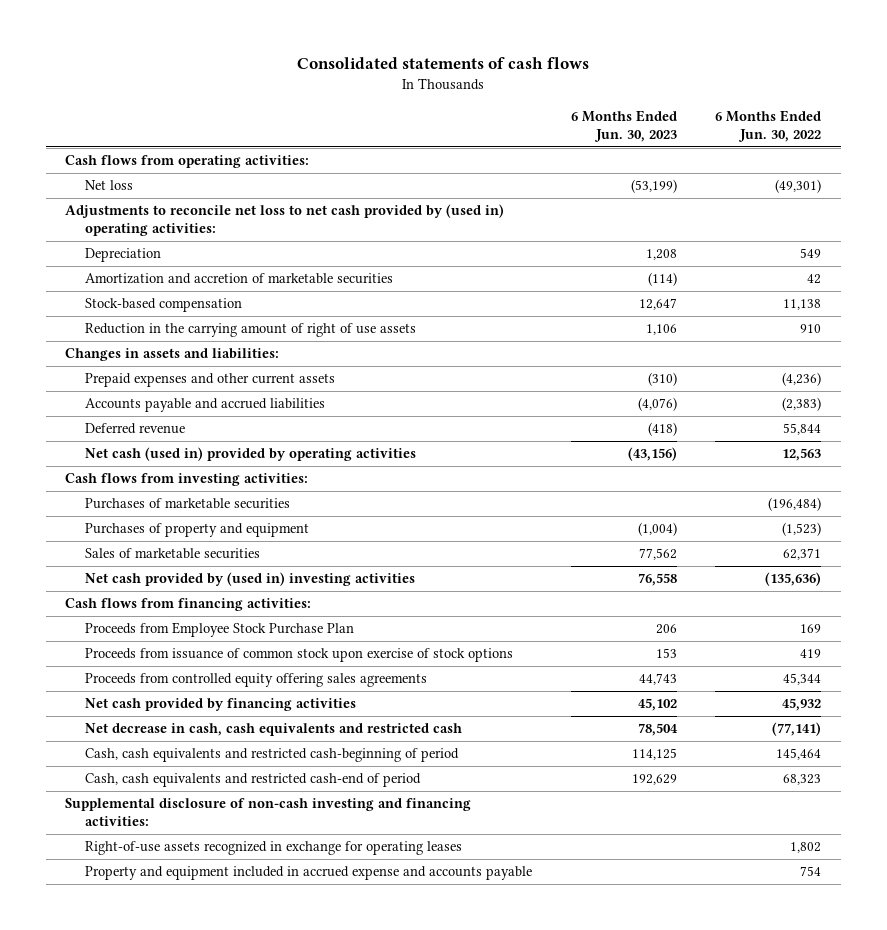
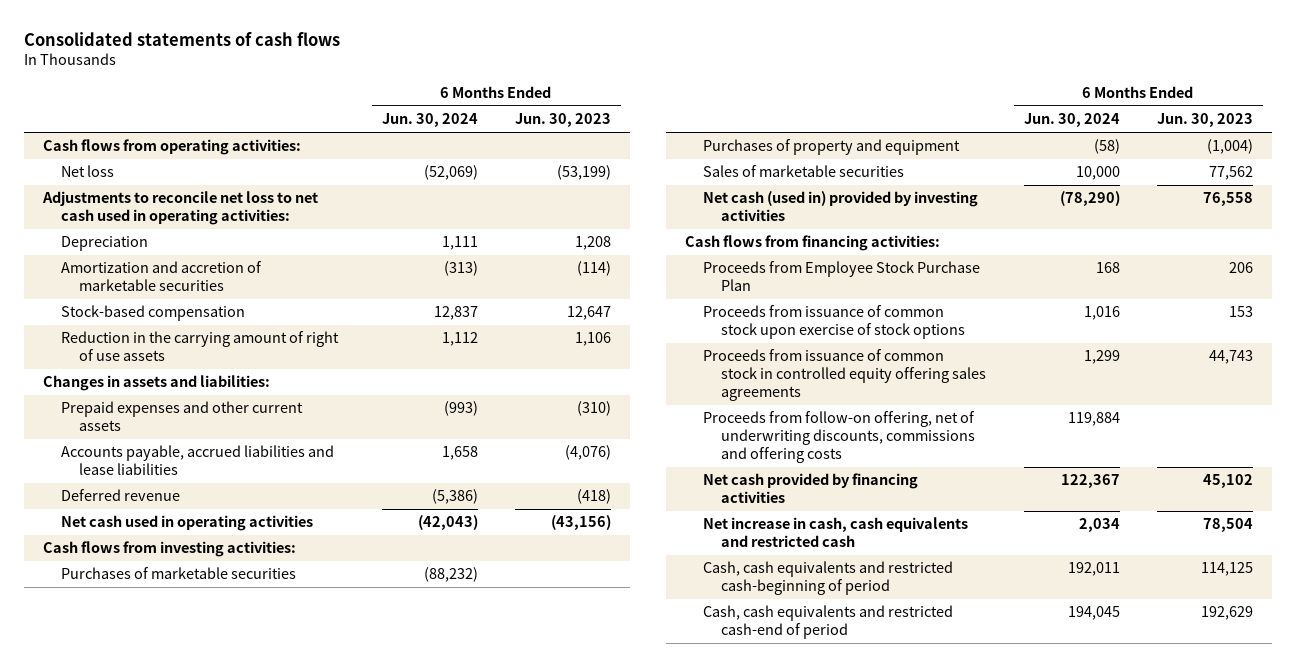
[715,109,822,142] 6 Months Ended Jun. 30, 2022 -> none
none -> [381,113,478,128] Jun. 30, 2024
[65,204,505,237] Adjustments to reconcile net loss to net cash provided by (used in) operating activities: -> [41,191,318,226] Adjustments to reconcile net loss to net cash used in operating activities:
[85,398,326,413] Accounts payable and accrued liabilities -> [60,445,334,476] Accounts payable, accrued liabilities and lease liabilities
[85,447,417,462] Net cash (used in) provided by operating activities -> [60,515,313,532] Net cash used in operating activities
[85,572,416,587] Net cash provided by (used in) investing activities -> [702,191,978,222] Net cash (used in) provided by investing activities
[85,673,428,688] Proceeds from controlled equity offering sales agreements -> [702,349,986,402] Proceeds from issuance of common stock in controlled equity offering sales agreements
none -> [702,411,975,464] Proceeds from follow-on offering, net of underwriting discounts, commissions and offering costs
[85,723,463,737] Net decrease in cash, cash equivalents and restricted cash -> [702,517,968,548] Net increase in cash, cash equivalents and restricted cash
[65,798,472,827] Supplemental disclosure of non-cash investing and financing activities: -> none
[85,841,463,856] Right-of-use assets recognized in exchange for operating leases -> none
[85,866,533,881] Property and equipment included in accrued expense and accounts payable -> none

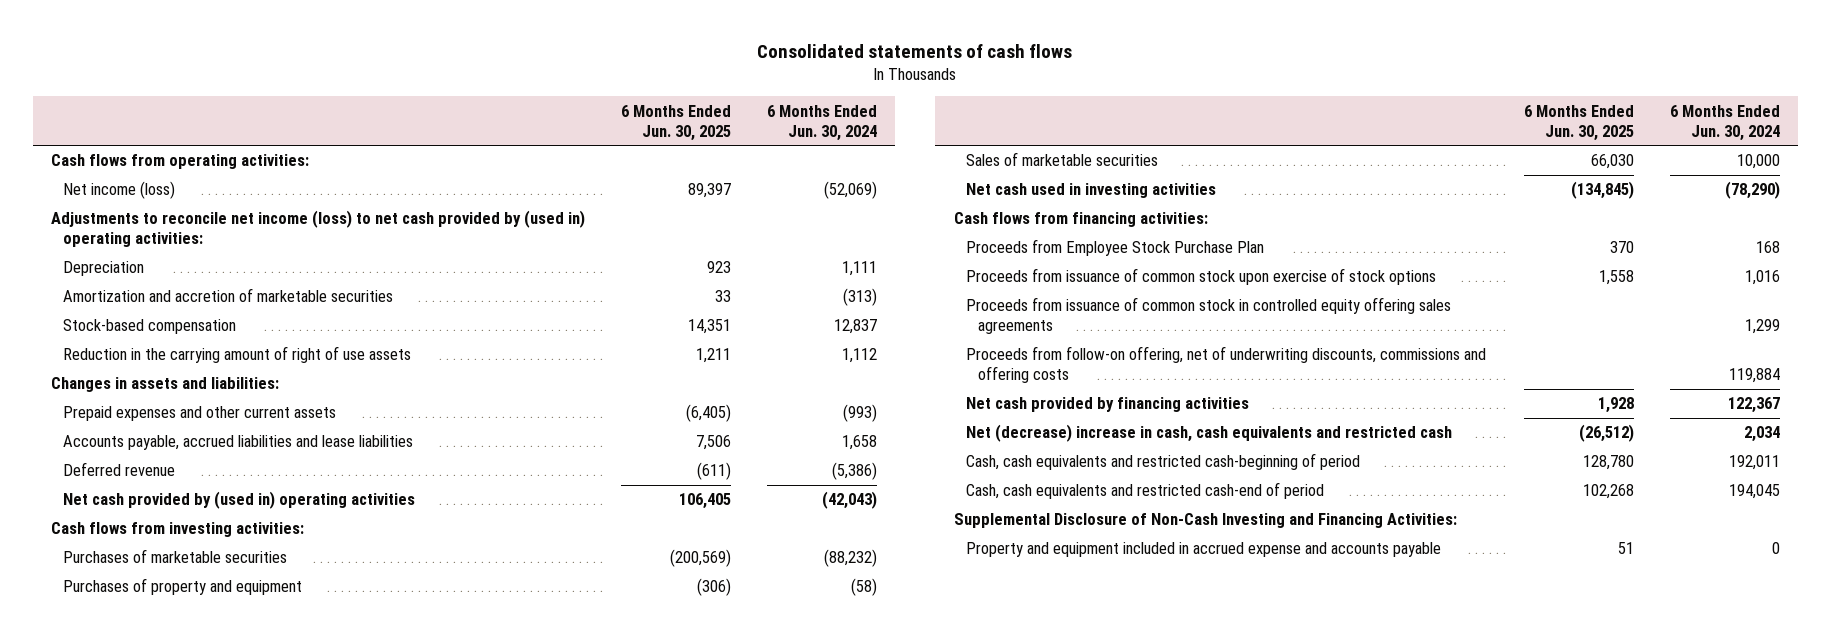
[515,113,612,128] Jun. 30, 2023 -> none
none -> [620,104,731,141] 6 Months Ended Jun. 30, 2025
[60,165,114,178] Net loss -> [62,181,175,200] Net income (loss)
[41,191,318,226] Adjustments to reconcile net loss to net cash used in operating activities: -> [50,210,585,248] Adjustments to reconcile net income (loss) to net cash provided by (used in) operating activities:
[60,515,313,532] Net cash used in operating activities -> [62,491,415,510] Net cash provided by (used in) operating activities
[702,191,978,222] Net cash (used in) provided by investing activities -> [965,183,1216,199] Net cash used in investing activities
[702,517,968,548] Net increase in cash, cash equivalents and restricted cash -> [965,424,1452,443] Net (decrease) increase in cash, cash equivalents and restricted cash
none -> [953,513,1457,529] Supplemental Disclosure of Non-Cash Investing and Financing Activities:
none -> [965,542,1441,558] Property and equipment included in accrued expense and accounts payable

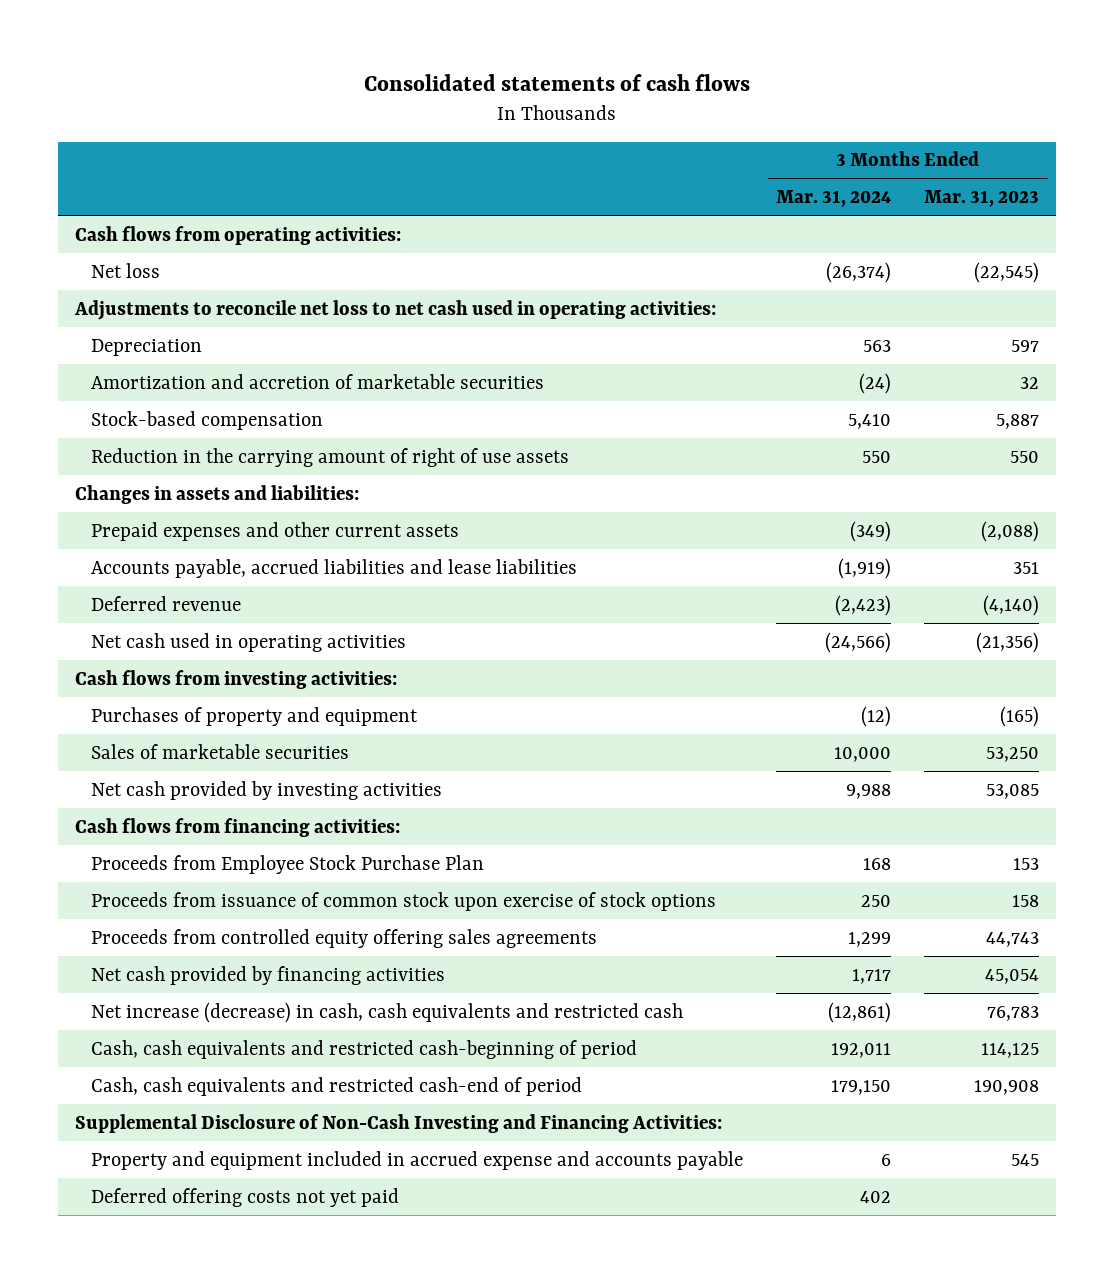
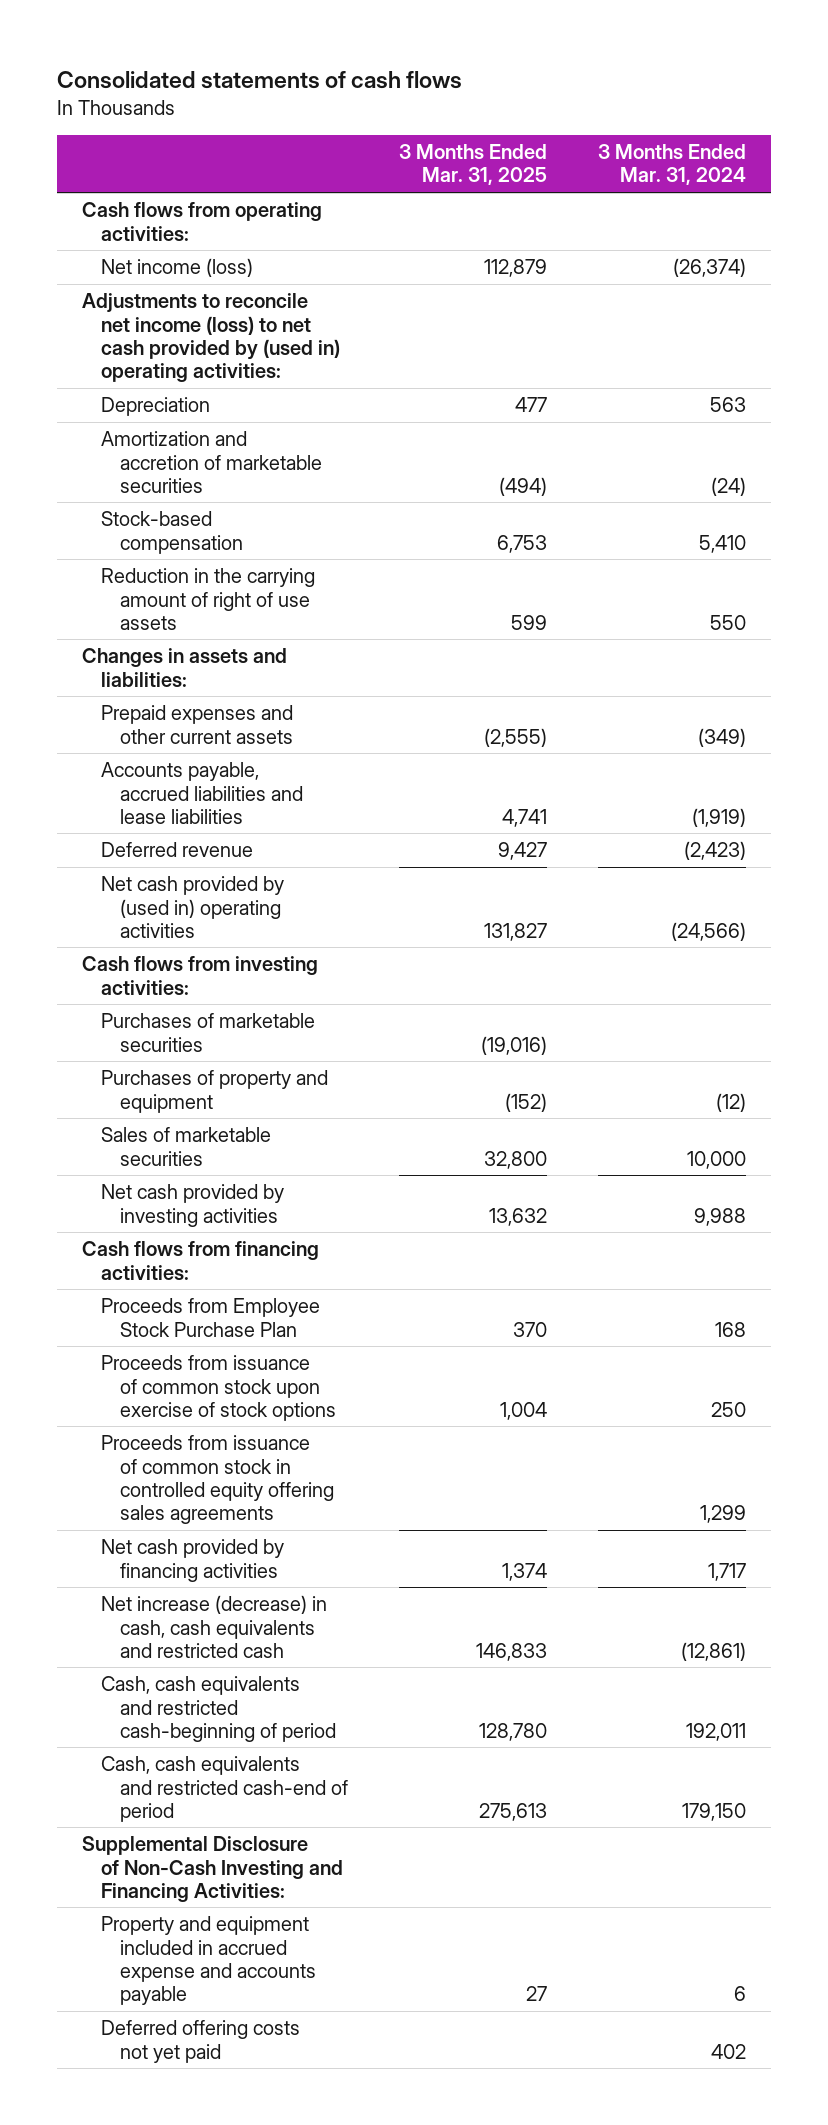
[924,190,1040,208] Mar. 31, 2023 -> none
none -> [399,144,548,186] 3 Months Ended Mar. 31, 2025
[91,262,161,278] Net loss -> [101,258,254,278] Net income (loss)
[73,299,716,320] Adjustments to reconcile net loss to net cash used in operating activities: -> [82,293,341,382] Adjustments to reconcile net income (loss) to net cash provided by (used in) operating activities:
[91,632,407,652] Net cash used in operating activities -> [101,876,285,938] Net cash provided by (used in) operating activities
none -> [101,1013,316,1052] Purchases of marketable securities
[91,928,598,948] Proceeds from controlled equity offering sales agreements -> [101,1435,335,1524] Proceeds from issuance of common stock in controlled equity offering sales agreements

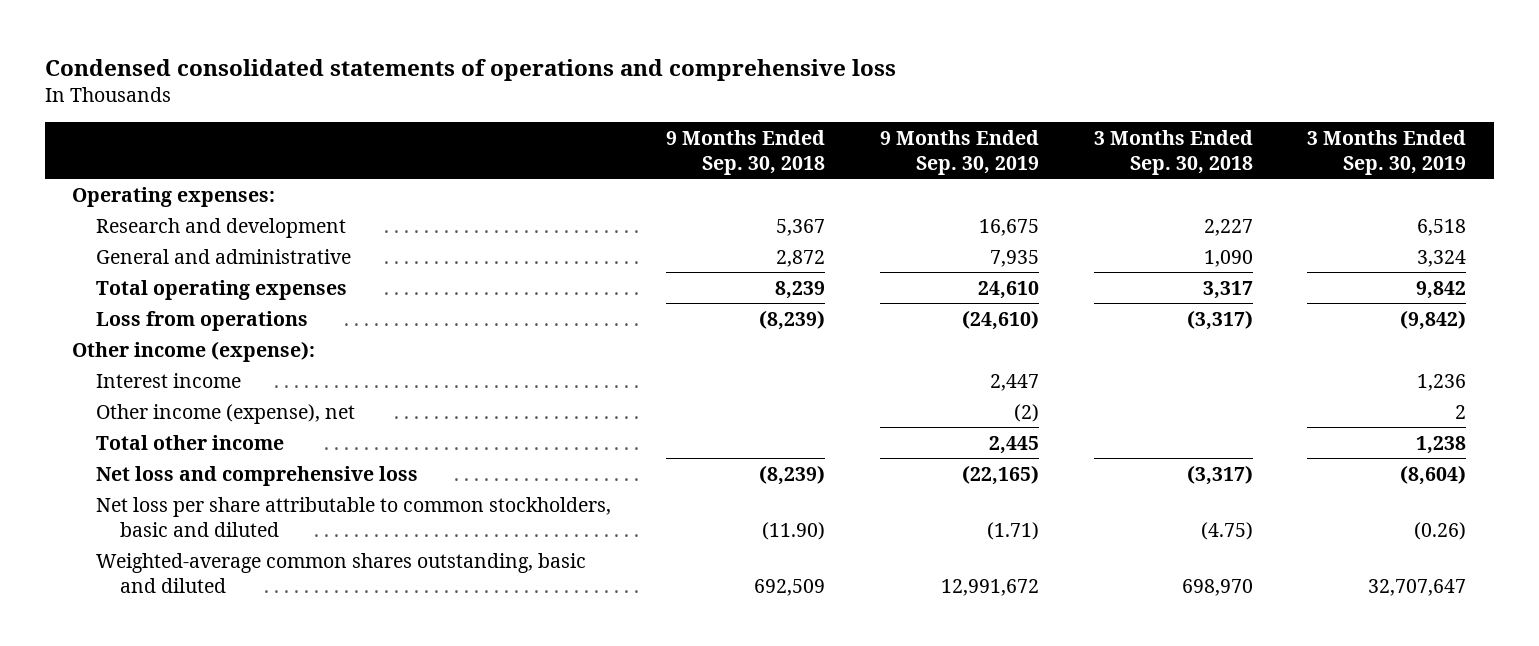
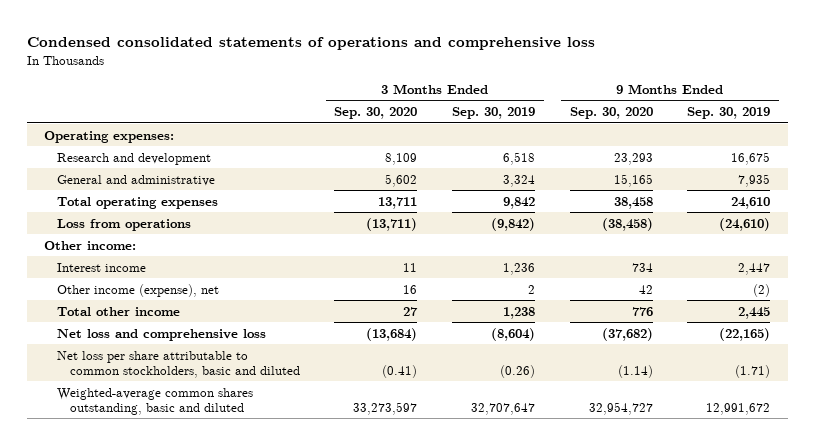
[665,129,825,175] 9 Months Ended Sep. 30, 2018 -> none
[1093,129,1253,175] 3 Months Ended Sep. 30, 2018 -> none
none -> [334,107,418,120] Sep. 30, 2020
none -> [569,107,653,120] Sep. 30, 2020
[72,340,316,362] Other income (expense): -> [44,240,137,250] Other income:

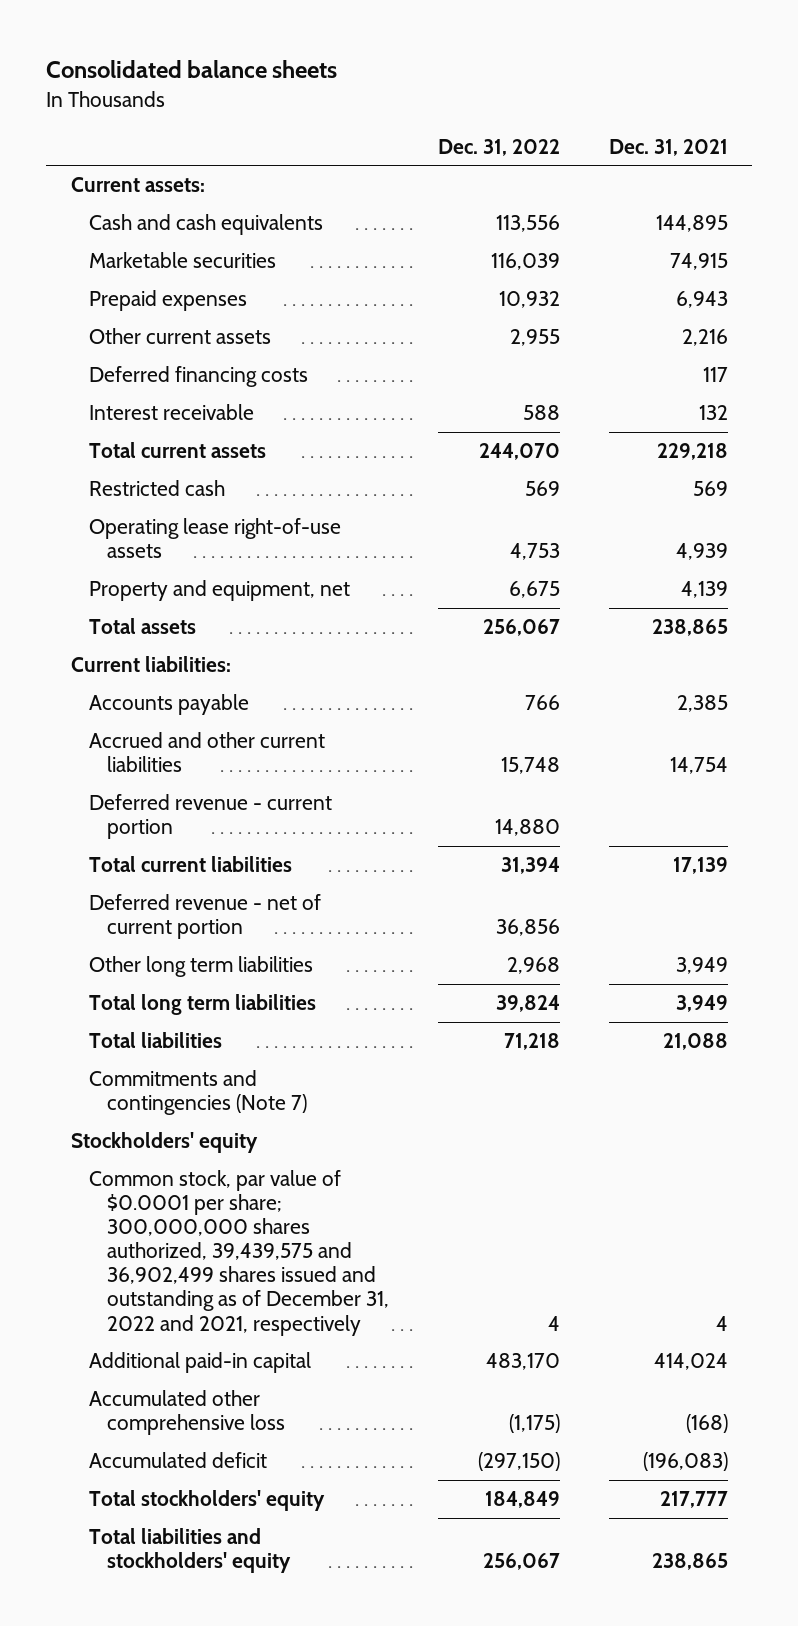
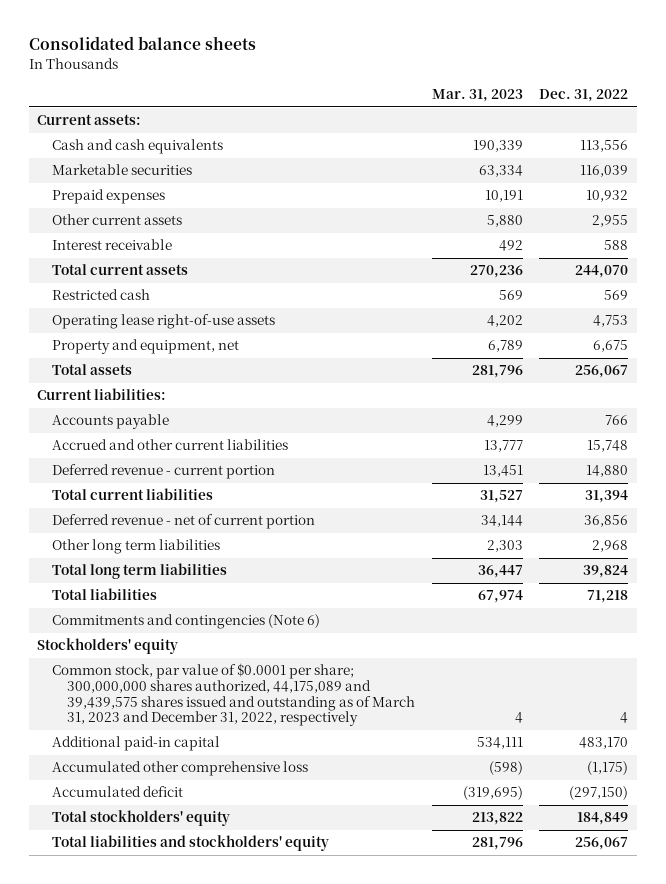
[608,138,728,156] Dec. 31, 2021 -> none
none -> [431,89,523,103] Mar. 31, 2023
[88,366,308,388] Deferred financing costs -> none
[88,1070,307,1116] Commitments and contingencies (Note 7) -> [52,614,321,630] Commitments and contingencies (Note 6)
[88,1170,389,1336] Common stock, par value of $0.0001 per share; 300,000,000 shares authorized, 39,439,575 and 36,902,499 shares issued and outstanding as of December 31, 2022 and 2021, respectively -> [52,663,415,727] Common stock, par value of $0.0001 per share; 300,000,000 shares authorized, 44,175,089 and 39,439,575 shares issued and outstanding as of March 31, 2023 and December 31, 2022, respectively

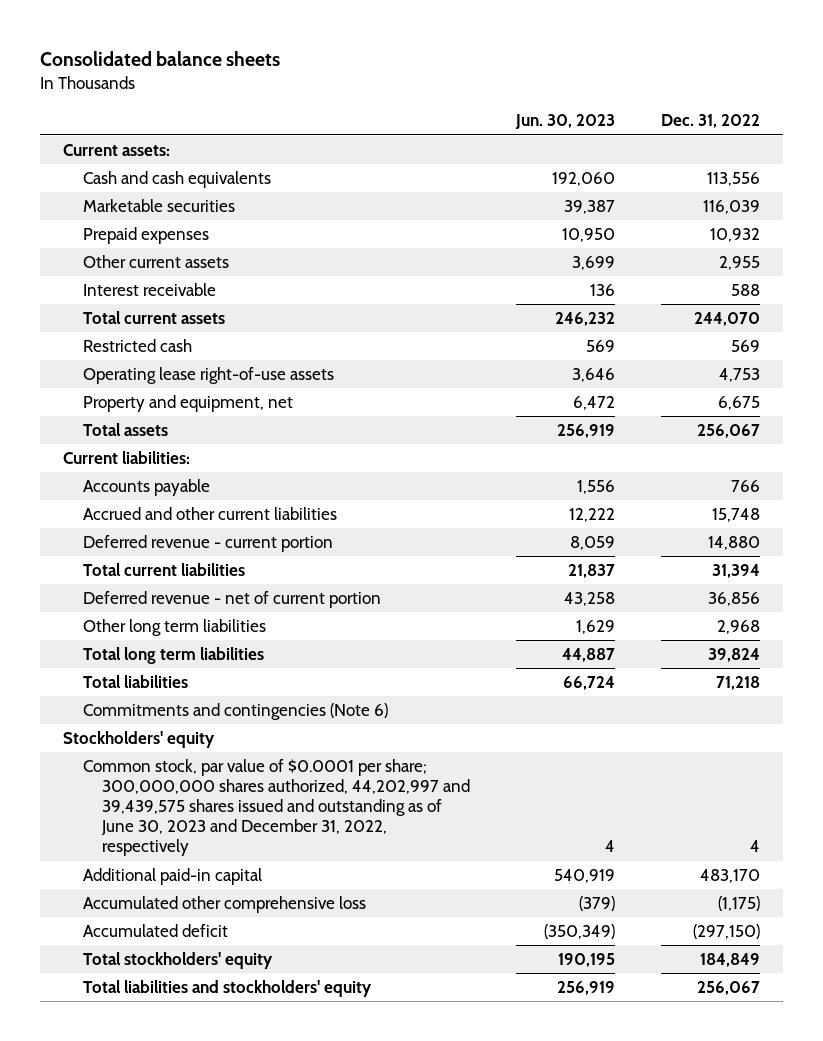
[431,89,523,103] Mar. 31, 2023 -> none
none -> [515,114,616,130] Jun. 30, 2023
[52,663,415,727] Common stock, par value of $0.0001 per share; 300,000,000 shares authorized, 44,175,089 and 39,439,575 shares issued and outstanding as of March 31, 2023 and December 31, 2022, respectively -> [82,759,471,857] Common stock, par value of $0.0001 per share; 300,000,000 shares authorized, 44,202,997 and 39,439,575 shares issued and outstanding as of June 30, 2023 and December 31, 2022, respectively

